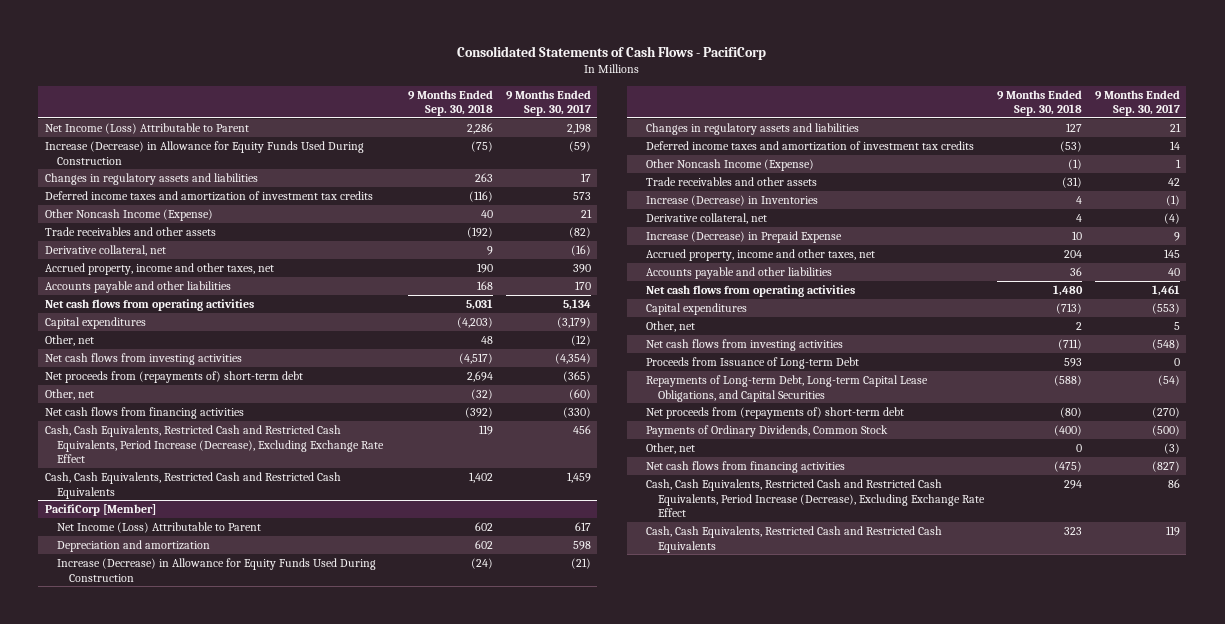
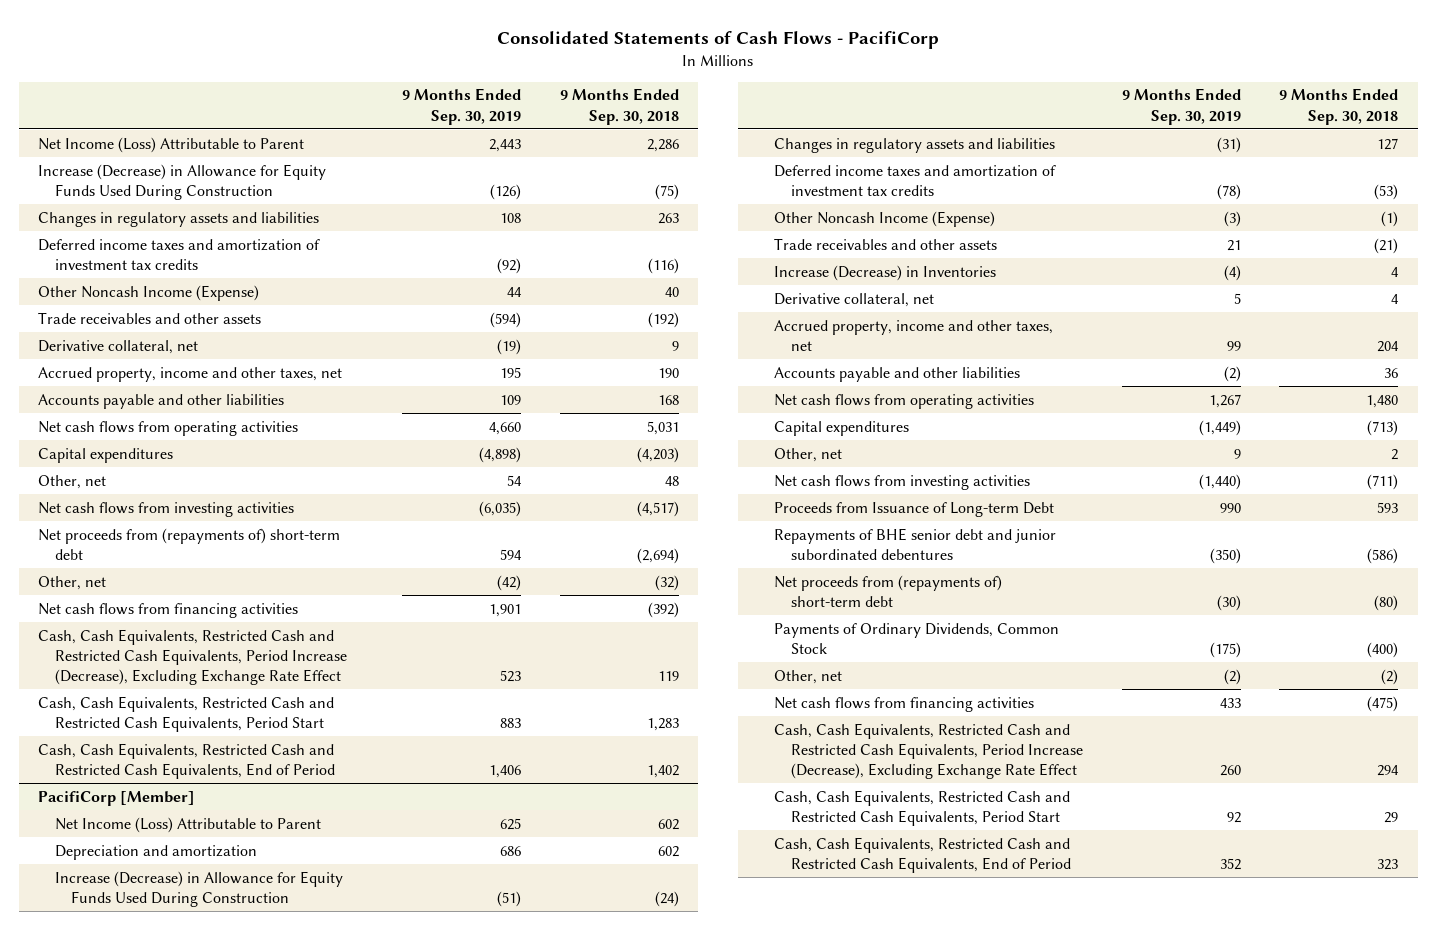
[505,89,591,117] 9 Months Ended Sep. 30, 2017 -> none
none -> [401,88,521,125] 9 Months Ended Sep. 30, 2019
[466,371,493,383] 2,694 -> [636,547,679,564] (2,694)
[44,472,341,499] Cash, Cash Equivalents, Restricted Cash and Restricted Cash Equivalents -> [37,695,334,732] Cash, Cash Equivalents, Restricted Cash and Restricted Cash Equivalents, Period Start
[468,472,493,484] 1,402 -> [646,717,679,731] 1,283
none -> [37,742,335,779] Cash, Cash Equivalents, Restricted Cash and Restricted Cash Equivalents, End of Period
[1061,177,1082,189] (31) -> [1374,237,1399,254] (21)
[645,231,842,244] Increase (Decrease) in Prepaid Expense -> none
[645,375,928,402] Repayments of Long-term Debt, Long-term Capital Lease Obligations, and Capital Securities -> none
none -> [774,527,1057,560] Repayments of BHE senior debt and junior subordinated debentures
[1075,444,1082,453] 0 -> [1381,668,1399,685] (2)
[645,526,942,553] Cash, Cash Equivalents, Restricted Cash and Restricted Cash Equivalents -> [774,789,1071,826] Cash, Cash Equivalents, Restricted Cash and Restricted Cash Equivalents, Period Start
[1063,527,1082,536] 323 -> [1384,811,1399,823] 29
none -> [774,836,1072,873] Cash, Cash Equivalents, Restricted Cash and Restricted Cash Equivalents, End of Period

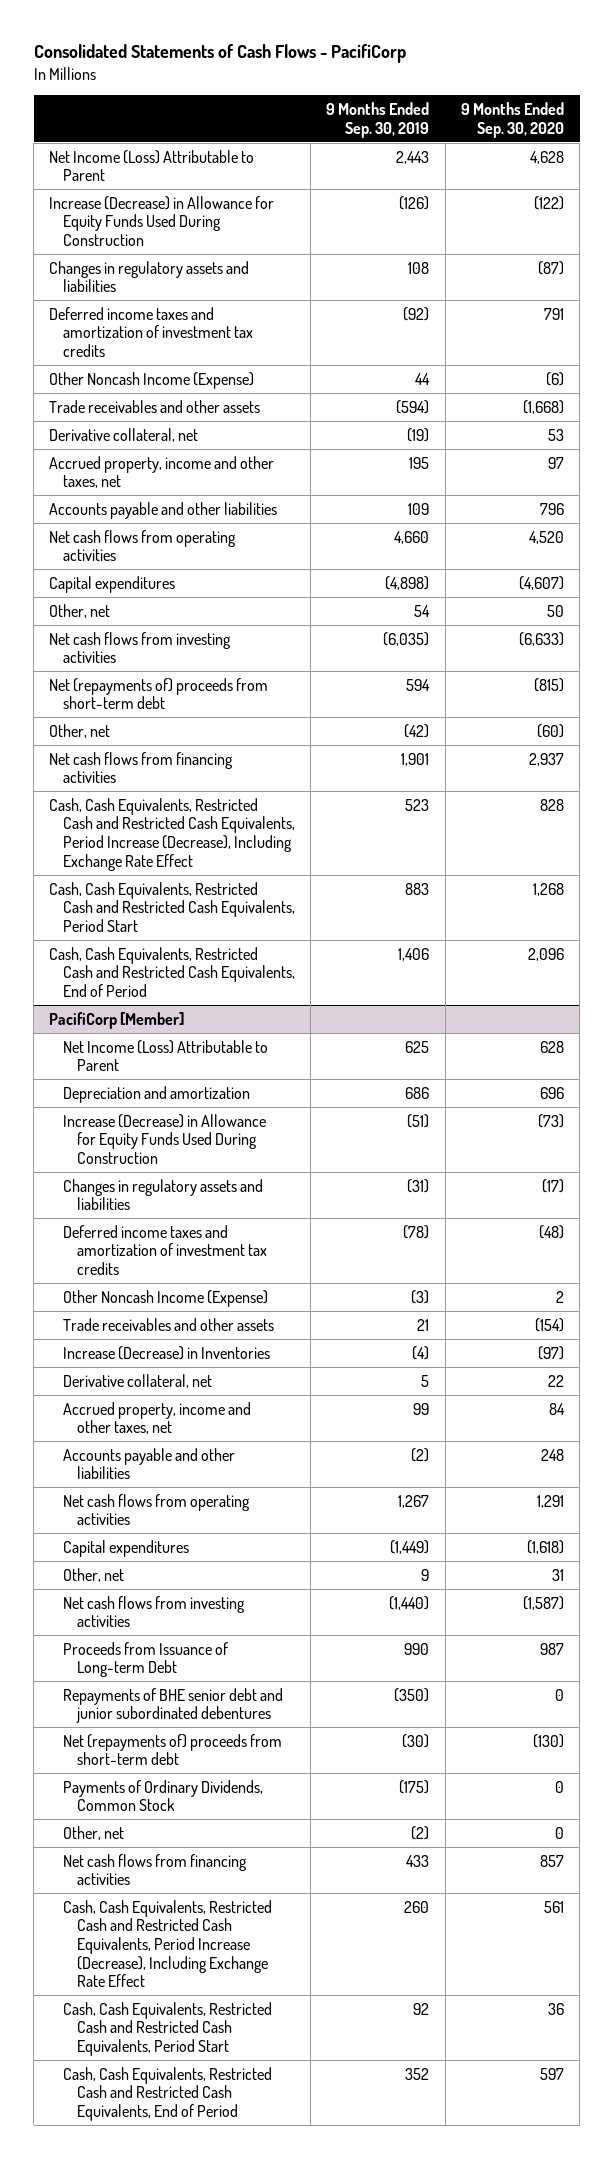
[559,88,679,125] 9 Months Ended Sep. 30, 2018 -> none
none -> [460,101,564,138] 9 Months Ended Sep. 30, 2020
[37,527,340,560] Net proceeds from (repayments of) short-term debt -> [49,677,269,710] Net (repayments of) proceeds from short-term debt
[37,628,347,686] Cash, Cash Equivalents, Restricted Cash and Restricted Cash Equivalents, Period Increase (Decrease), Excluding Exchange Rate Effect -> [49,797,296,871] Cash, Cash Equivalents, Restricted Cash and Restricted Cash Equivalents, Period Increase (Decrease), Including Exchange Rate Effect
[774,574,1003,607] Net proceeds from (repayments of) short-term debt -> [63,1733,283,1766] Net (repayments of) proceeds from short-term debt
[774,722,1084,780] Cash, Cash Equivalents, Restricted Cash and Restricted Cash Equivalents, Period Increase (Decrease), Excluding Exchange Rate Effect -> [63,1899,273,1988] Cash, Cash Equivalents, Restricted Cash and Restricted Cash Equivalents, Period Increase (Decrease), Including Exchange Rate Effect

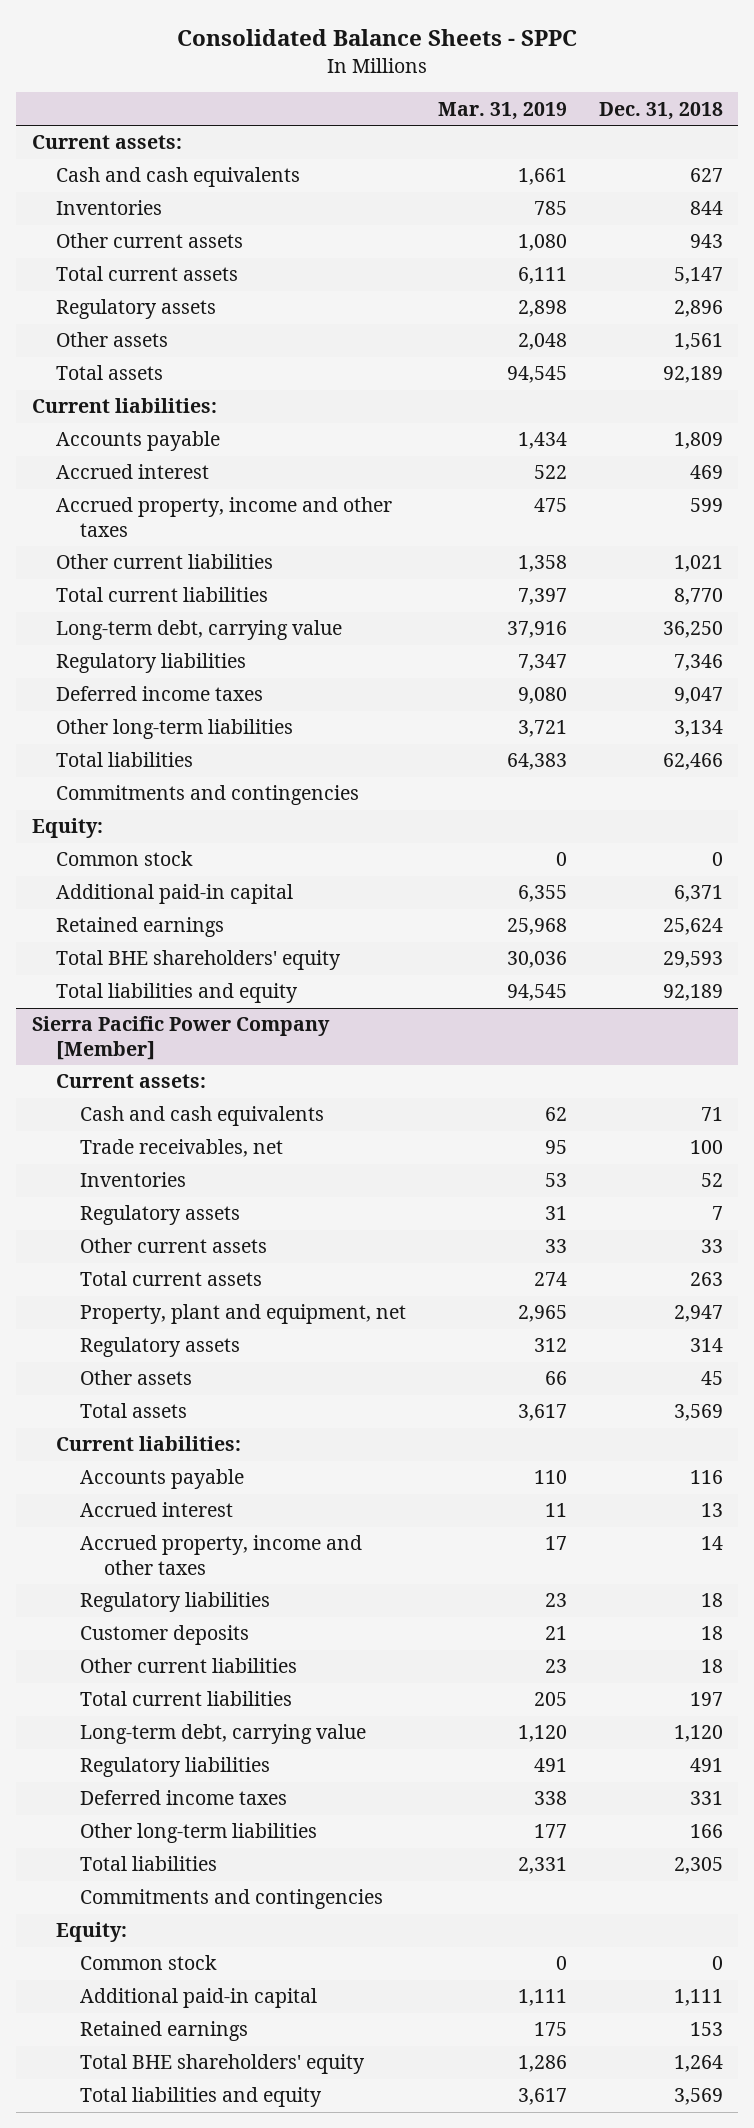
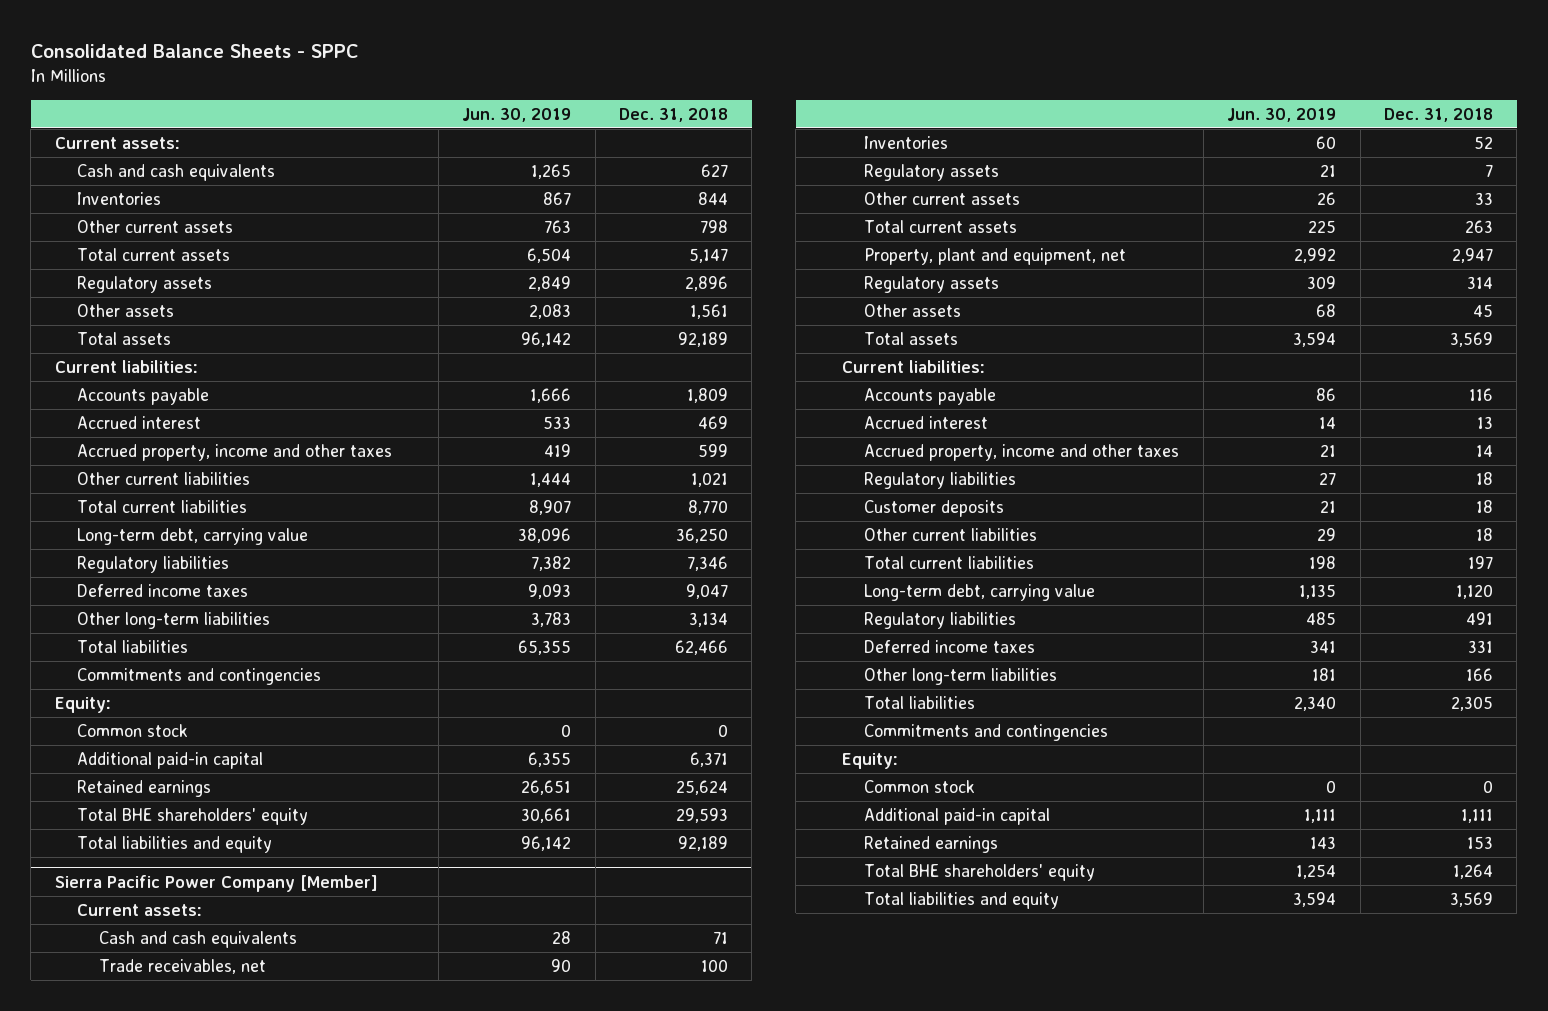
[437,101,567,120] Mar. 31, 2019 -> none
none -> [462,107,572,122] Jun. 30, 2019
[689,234,723,249] 943 -> [700,219,729,233] 798

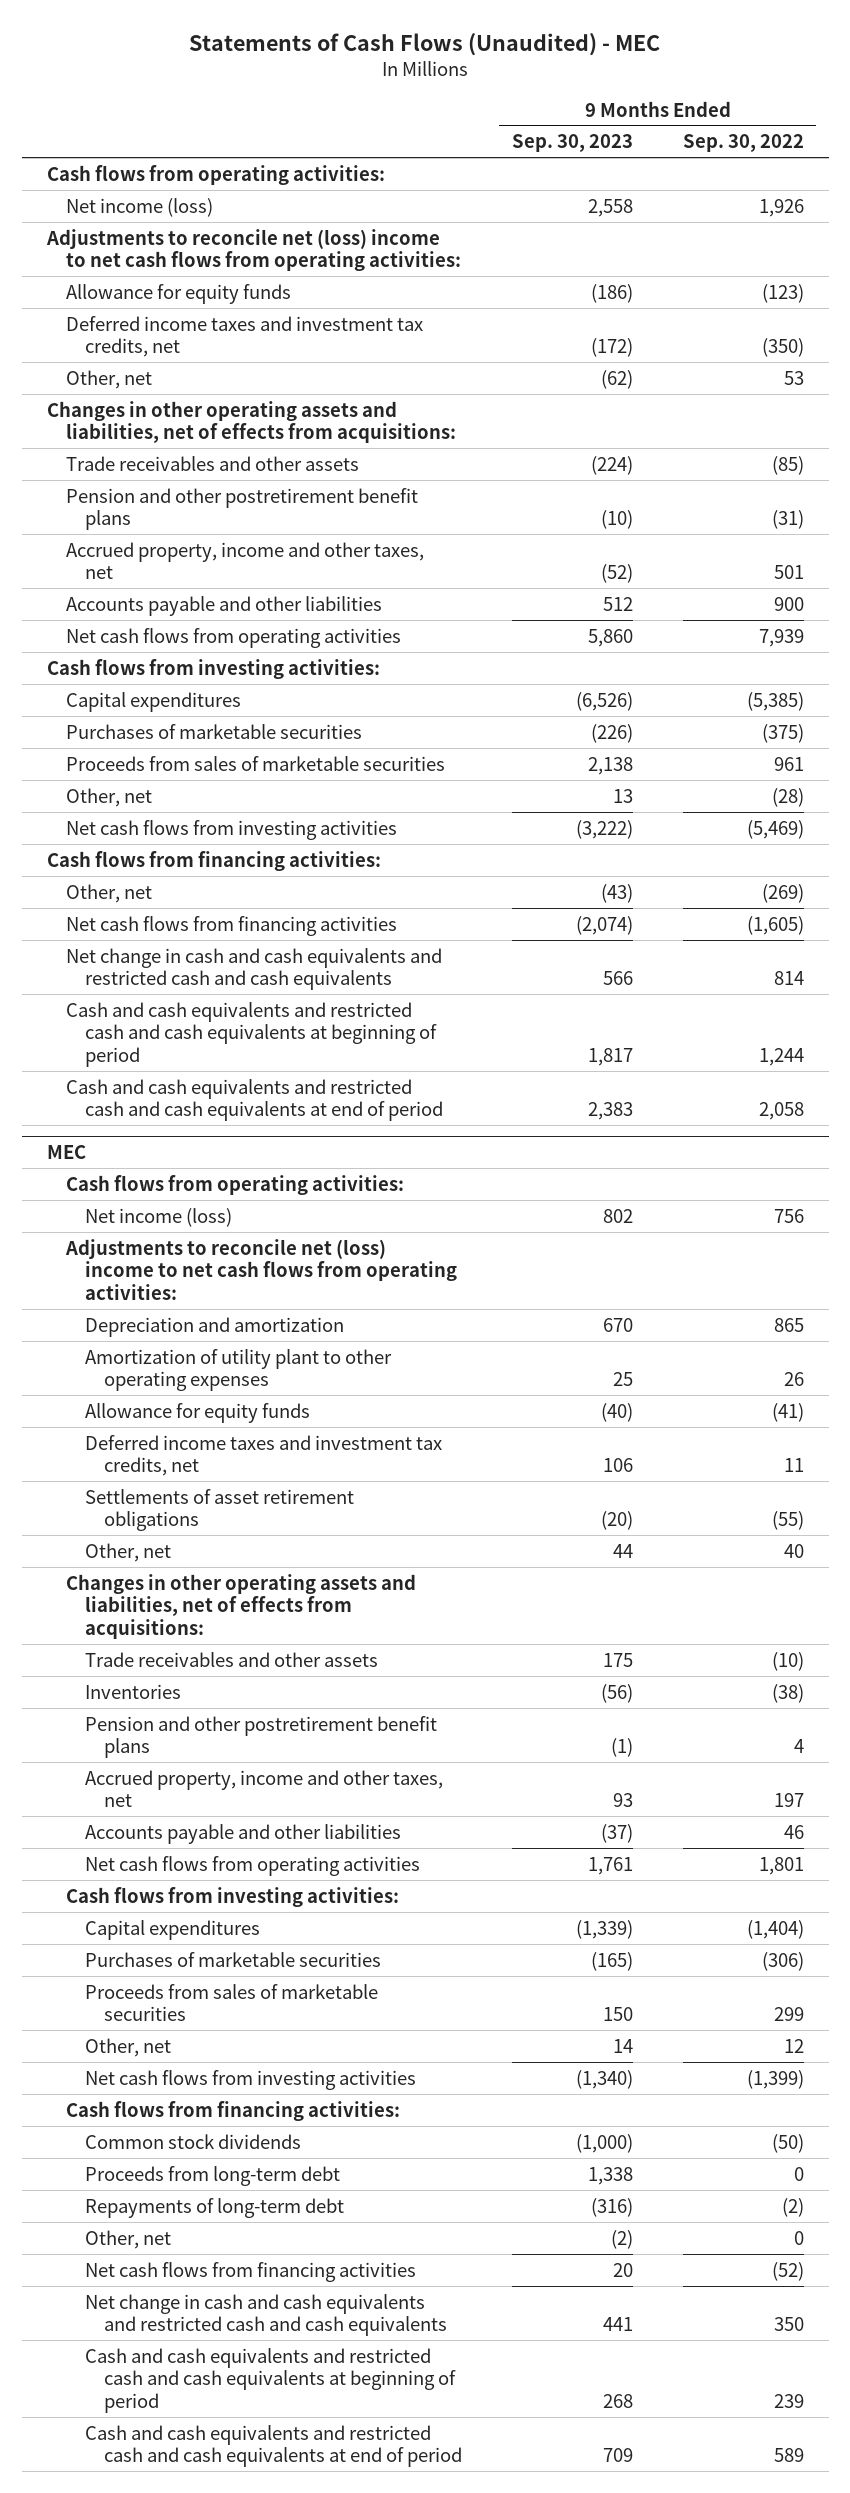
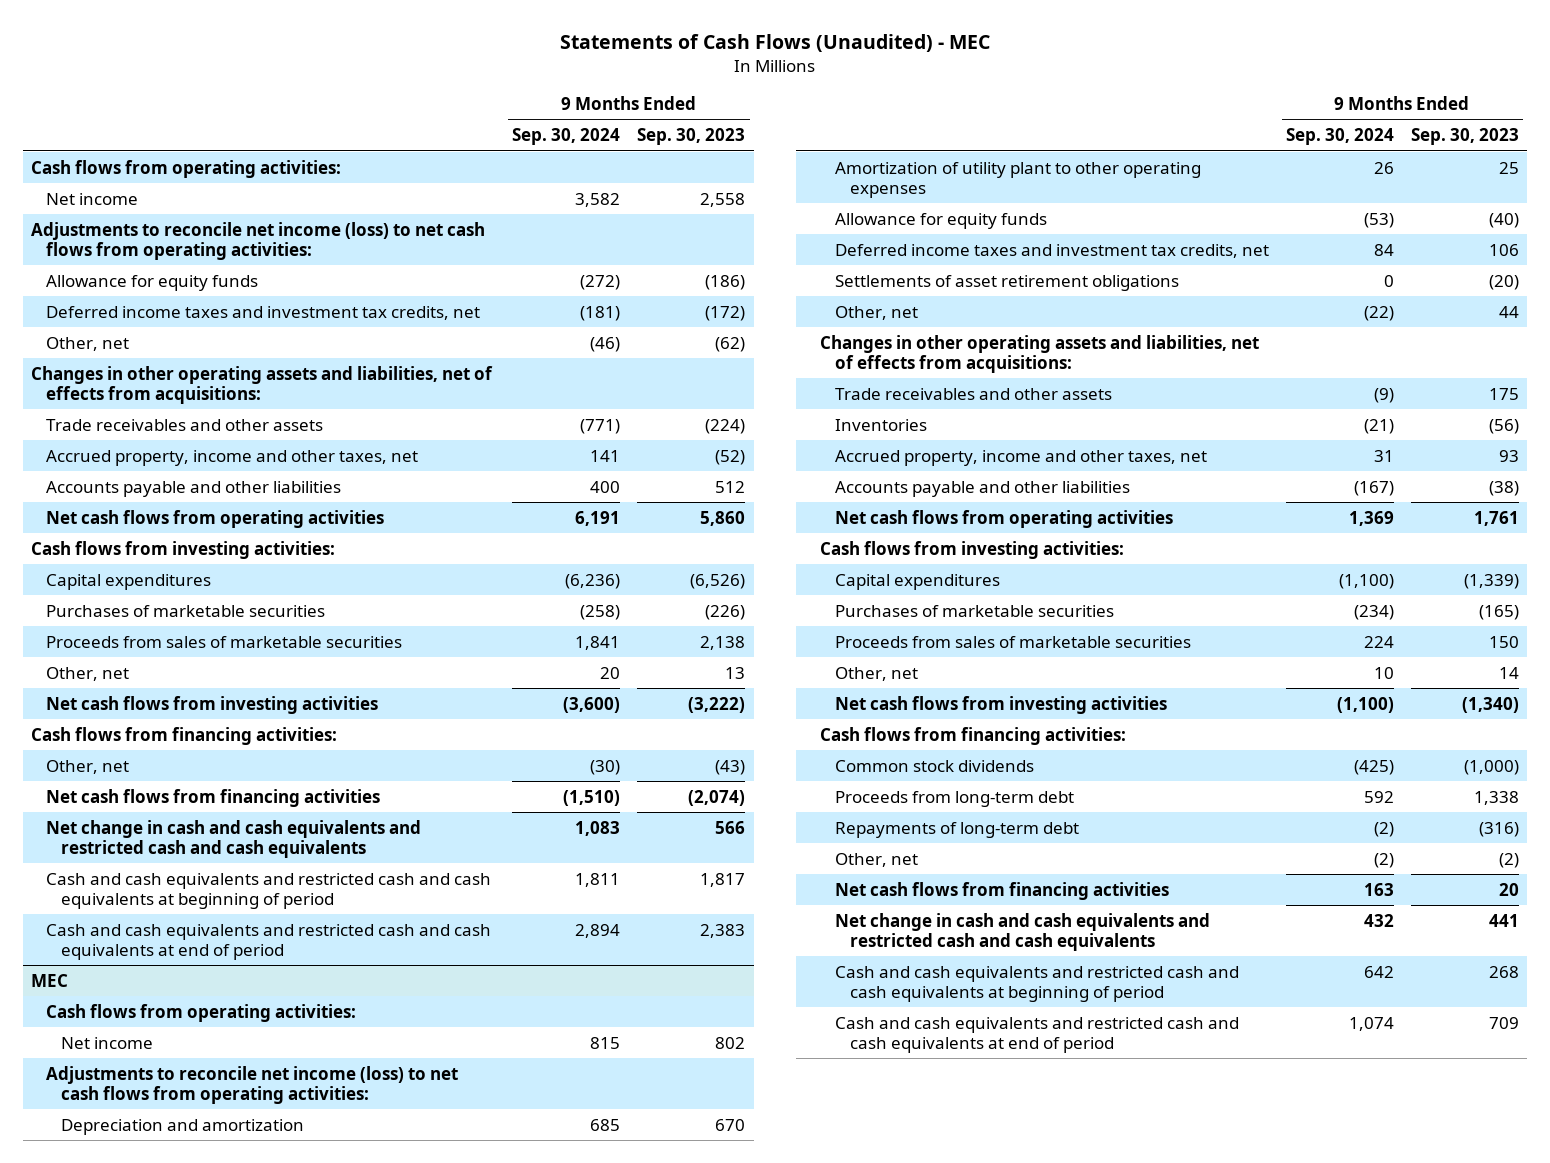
[682,134,804,153] Sep. 30, 2022 -> none
none -> [512,128,621,146] Sep. 30, 2024
[65,197,213,217] Net income (loss) -> [46,192,139,205] Net income
[45,228,461,272] Adjustments to reconcile net (loss) income to net cash flows from operating activities: -> [31,221,486,260] Adjustments to reconcile net income (loss) to net cash flows from operating activities:
[65,487,418,531] Pension and other postretirement benefit plans -> none
[84,1207,232,1227] Net income (loss) -> [61,1036,154,1049] Net income
[64,1238,457,1300] Adjustments to reconcile net (loss) income to net cash flows from operating activities: -> [46,1065,459,1104] Adjustments to reconcile net income (loss) to net cash flows from operating activities:
[84,1715,437,1759] Pension and other postretirement benefit plans -> none
[600,1823,633,1843] (37) -> [1488,480,1519,496] (38)

